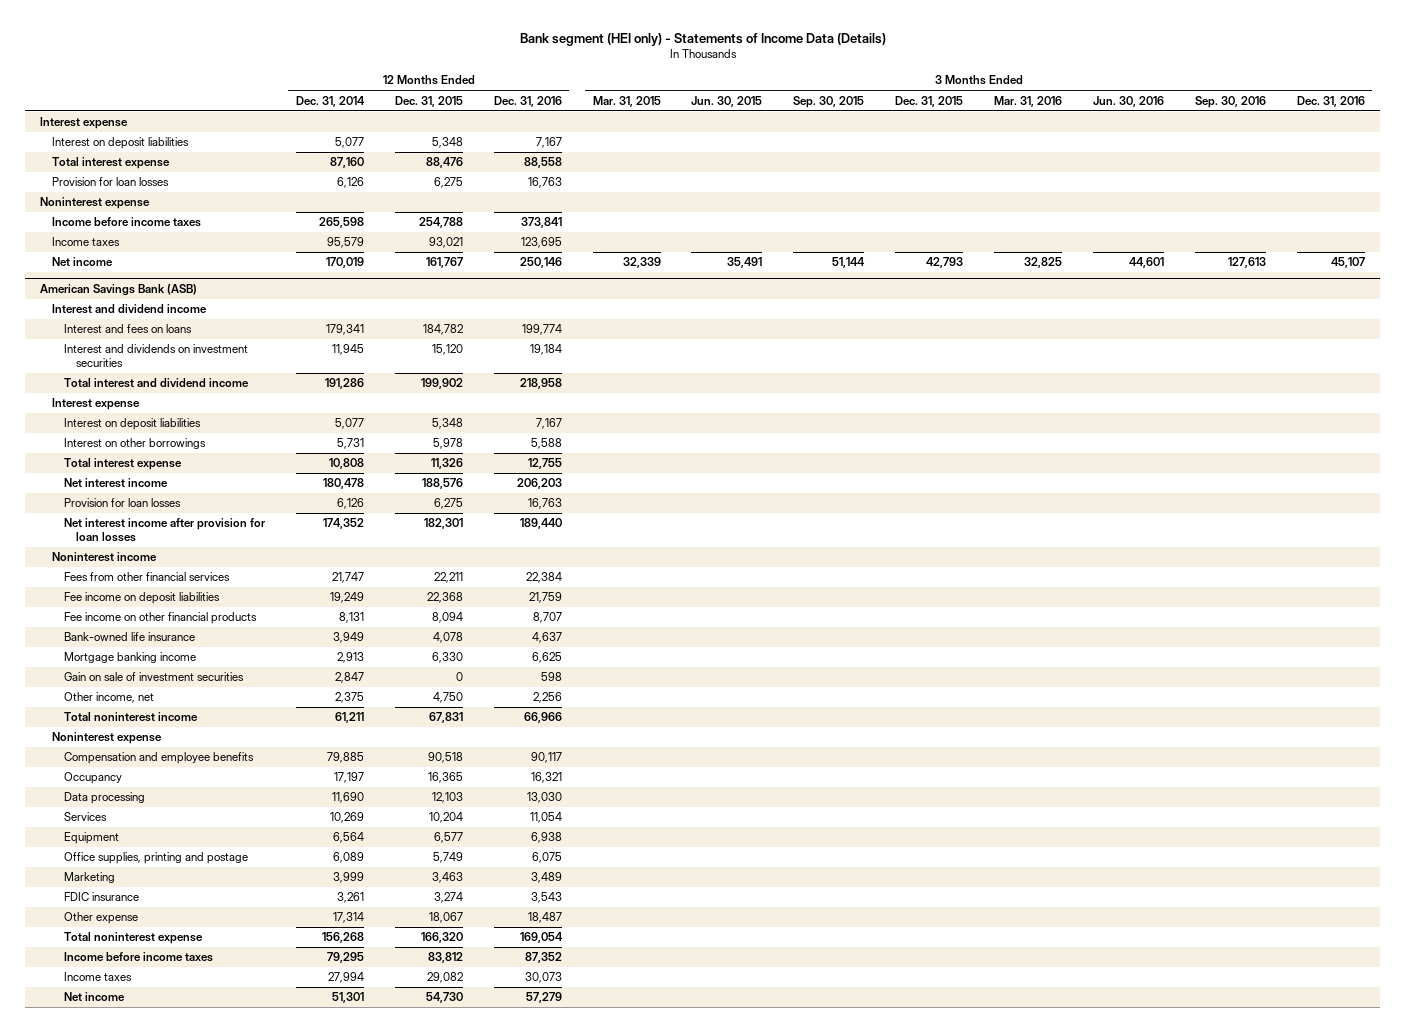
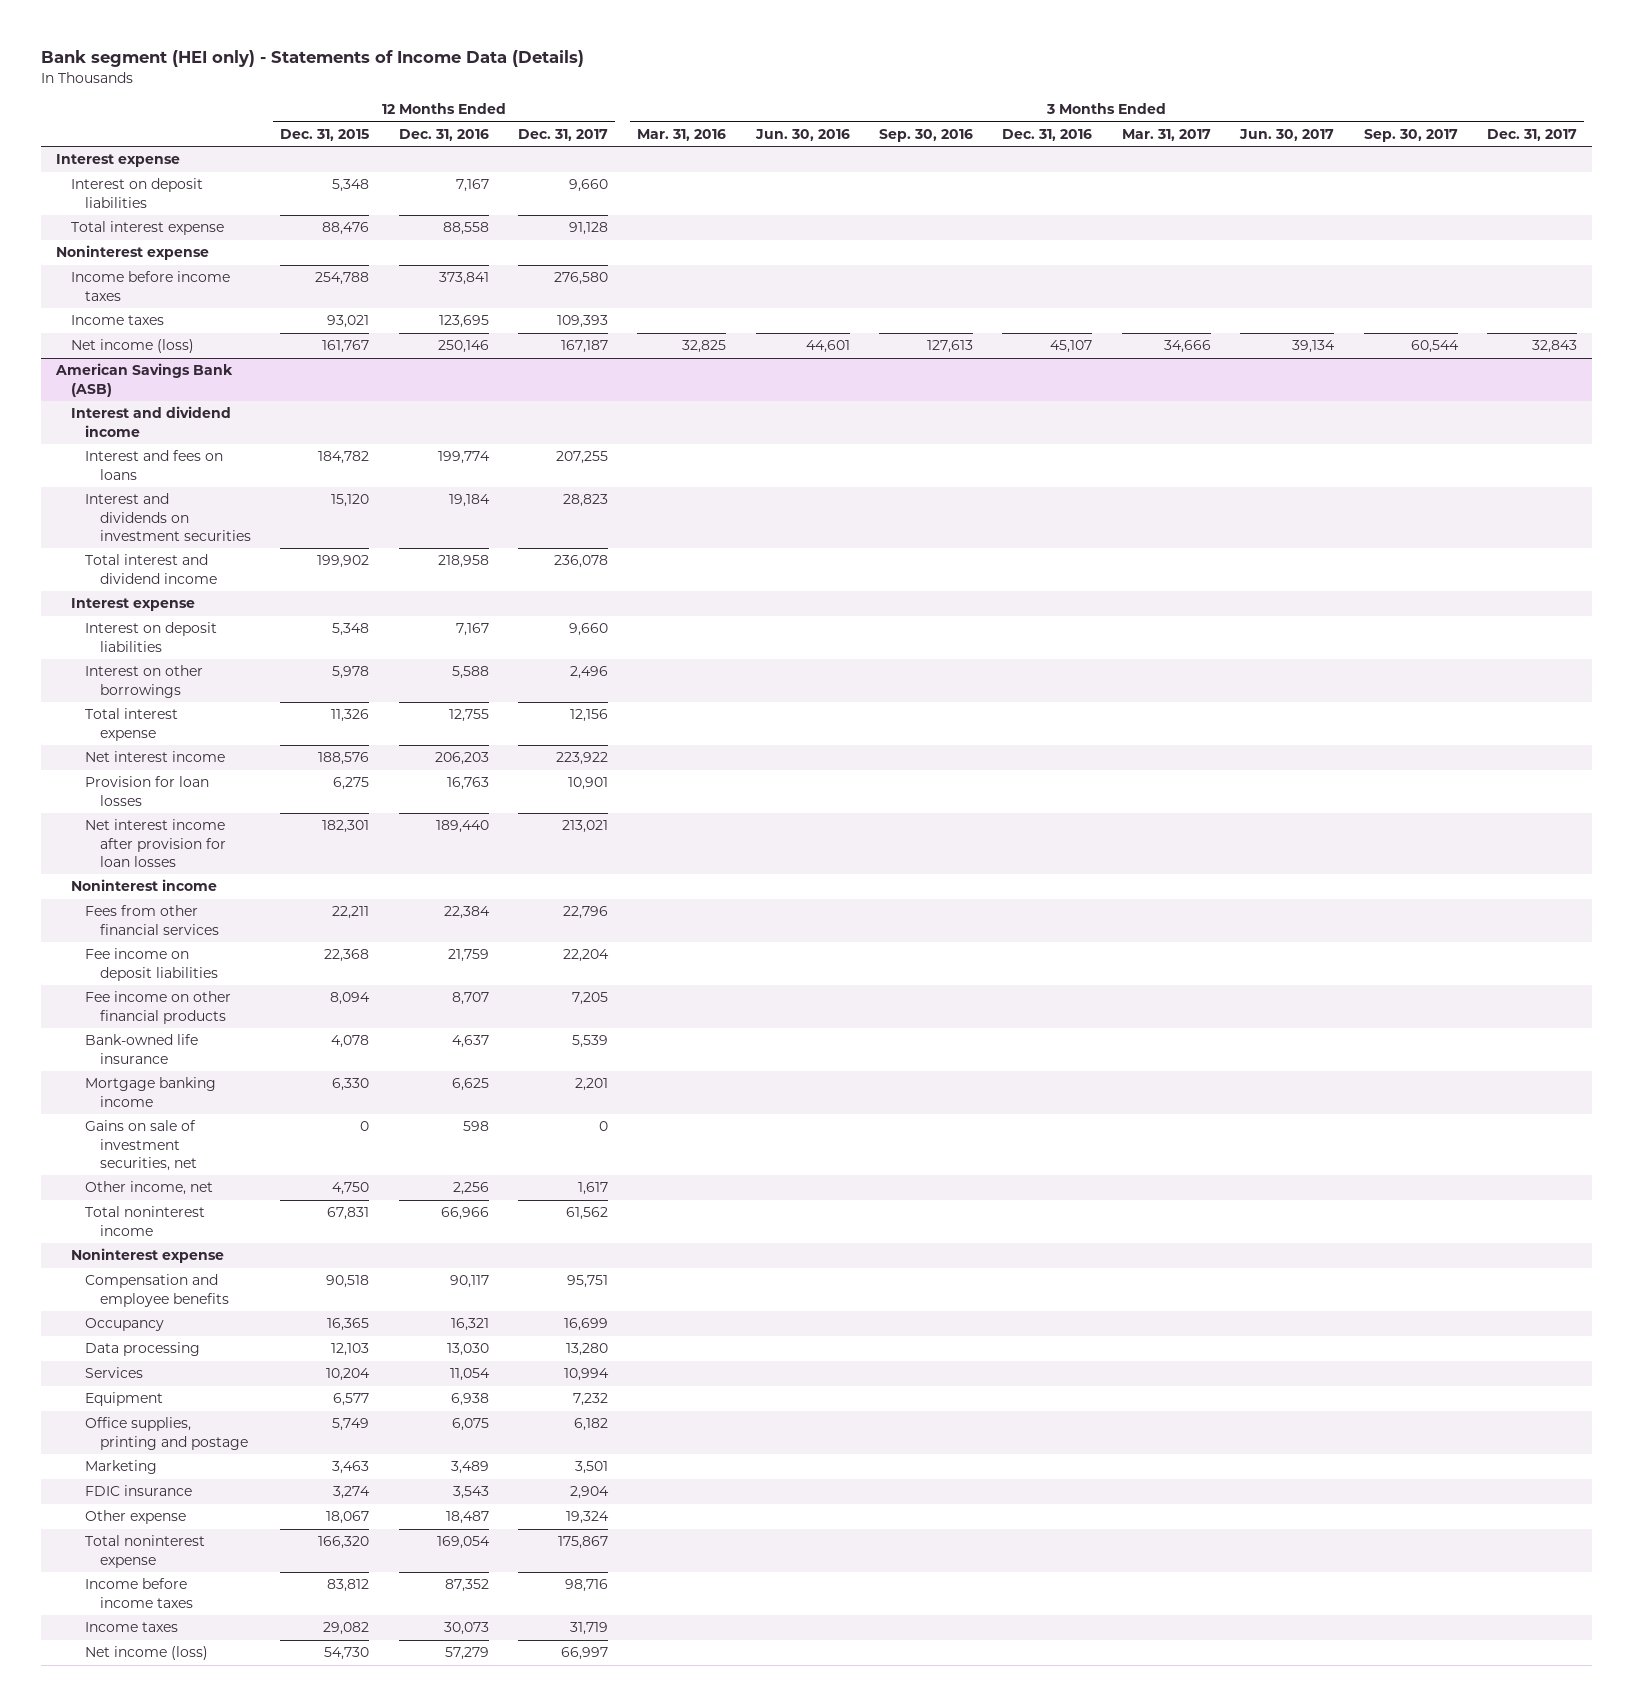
[296,95,366,107] Dec. 31, 2014 -> none
[592,95,661,107] Mar. 31, 2015 -> none
[691,95,763,107] Jun. 30, 2015 -> none
[793,95,865,108] Sep. 30, 2015 -> none
[895,95,964,107] Dec. 31, 2015 -> none
none -> [517,128,608,141] Dec. 31, 2017
none -> [1121,128,1211,141] Mar. 31, 2017
none -> [1239,128,1335,141] Jun. 30, 2017
none -> [1363,128,1458,142] Sep. 30, 2017
none -> [1486,128,1577,141] Dec. 31, 2017
[52,177,170,187] Provision for loan losses -> none
[52,257,114,267] Net income -> [70,339,194,354] Net income (loss)
[64,672,245,682] Gain on sale of investment securities -> [85,1120,197,1171] Gains on sale of investment securities, net
[64,992,126,1002] Net income -> [85,1646,209,1661] Net income (loss)

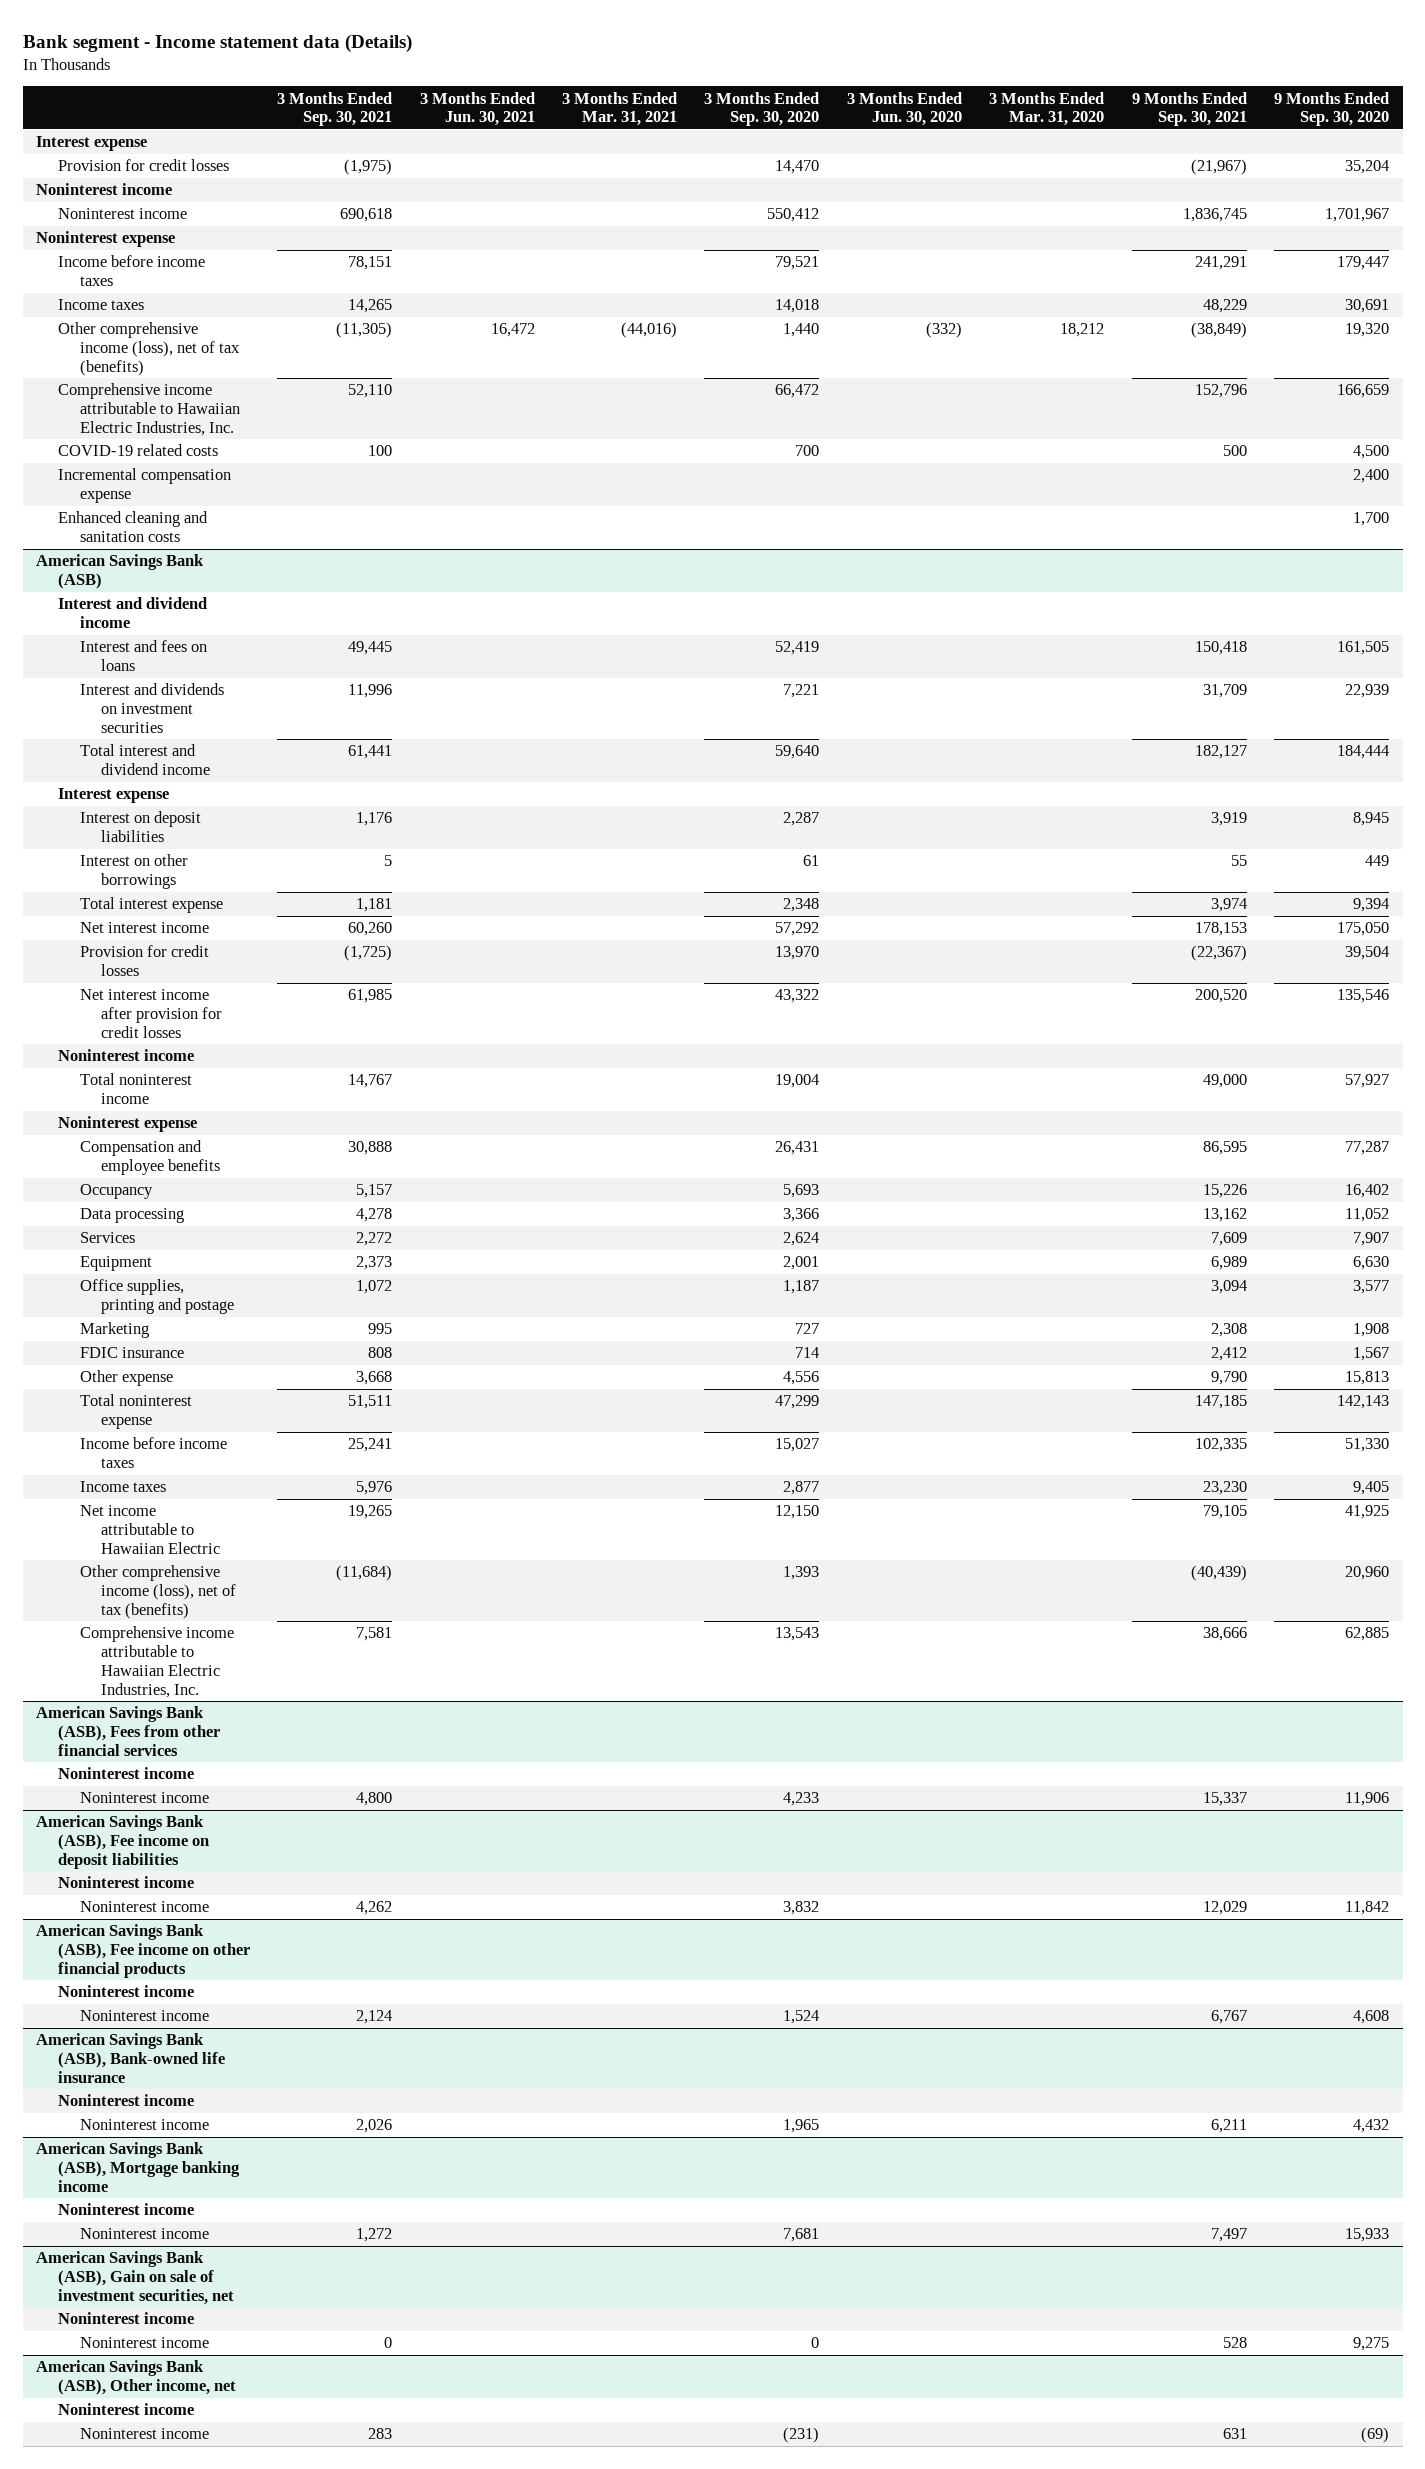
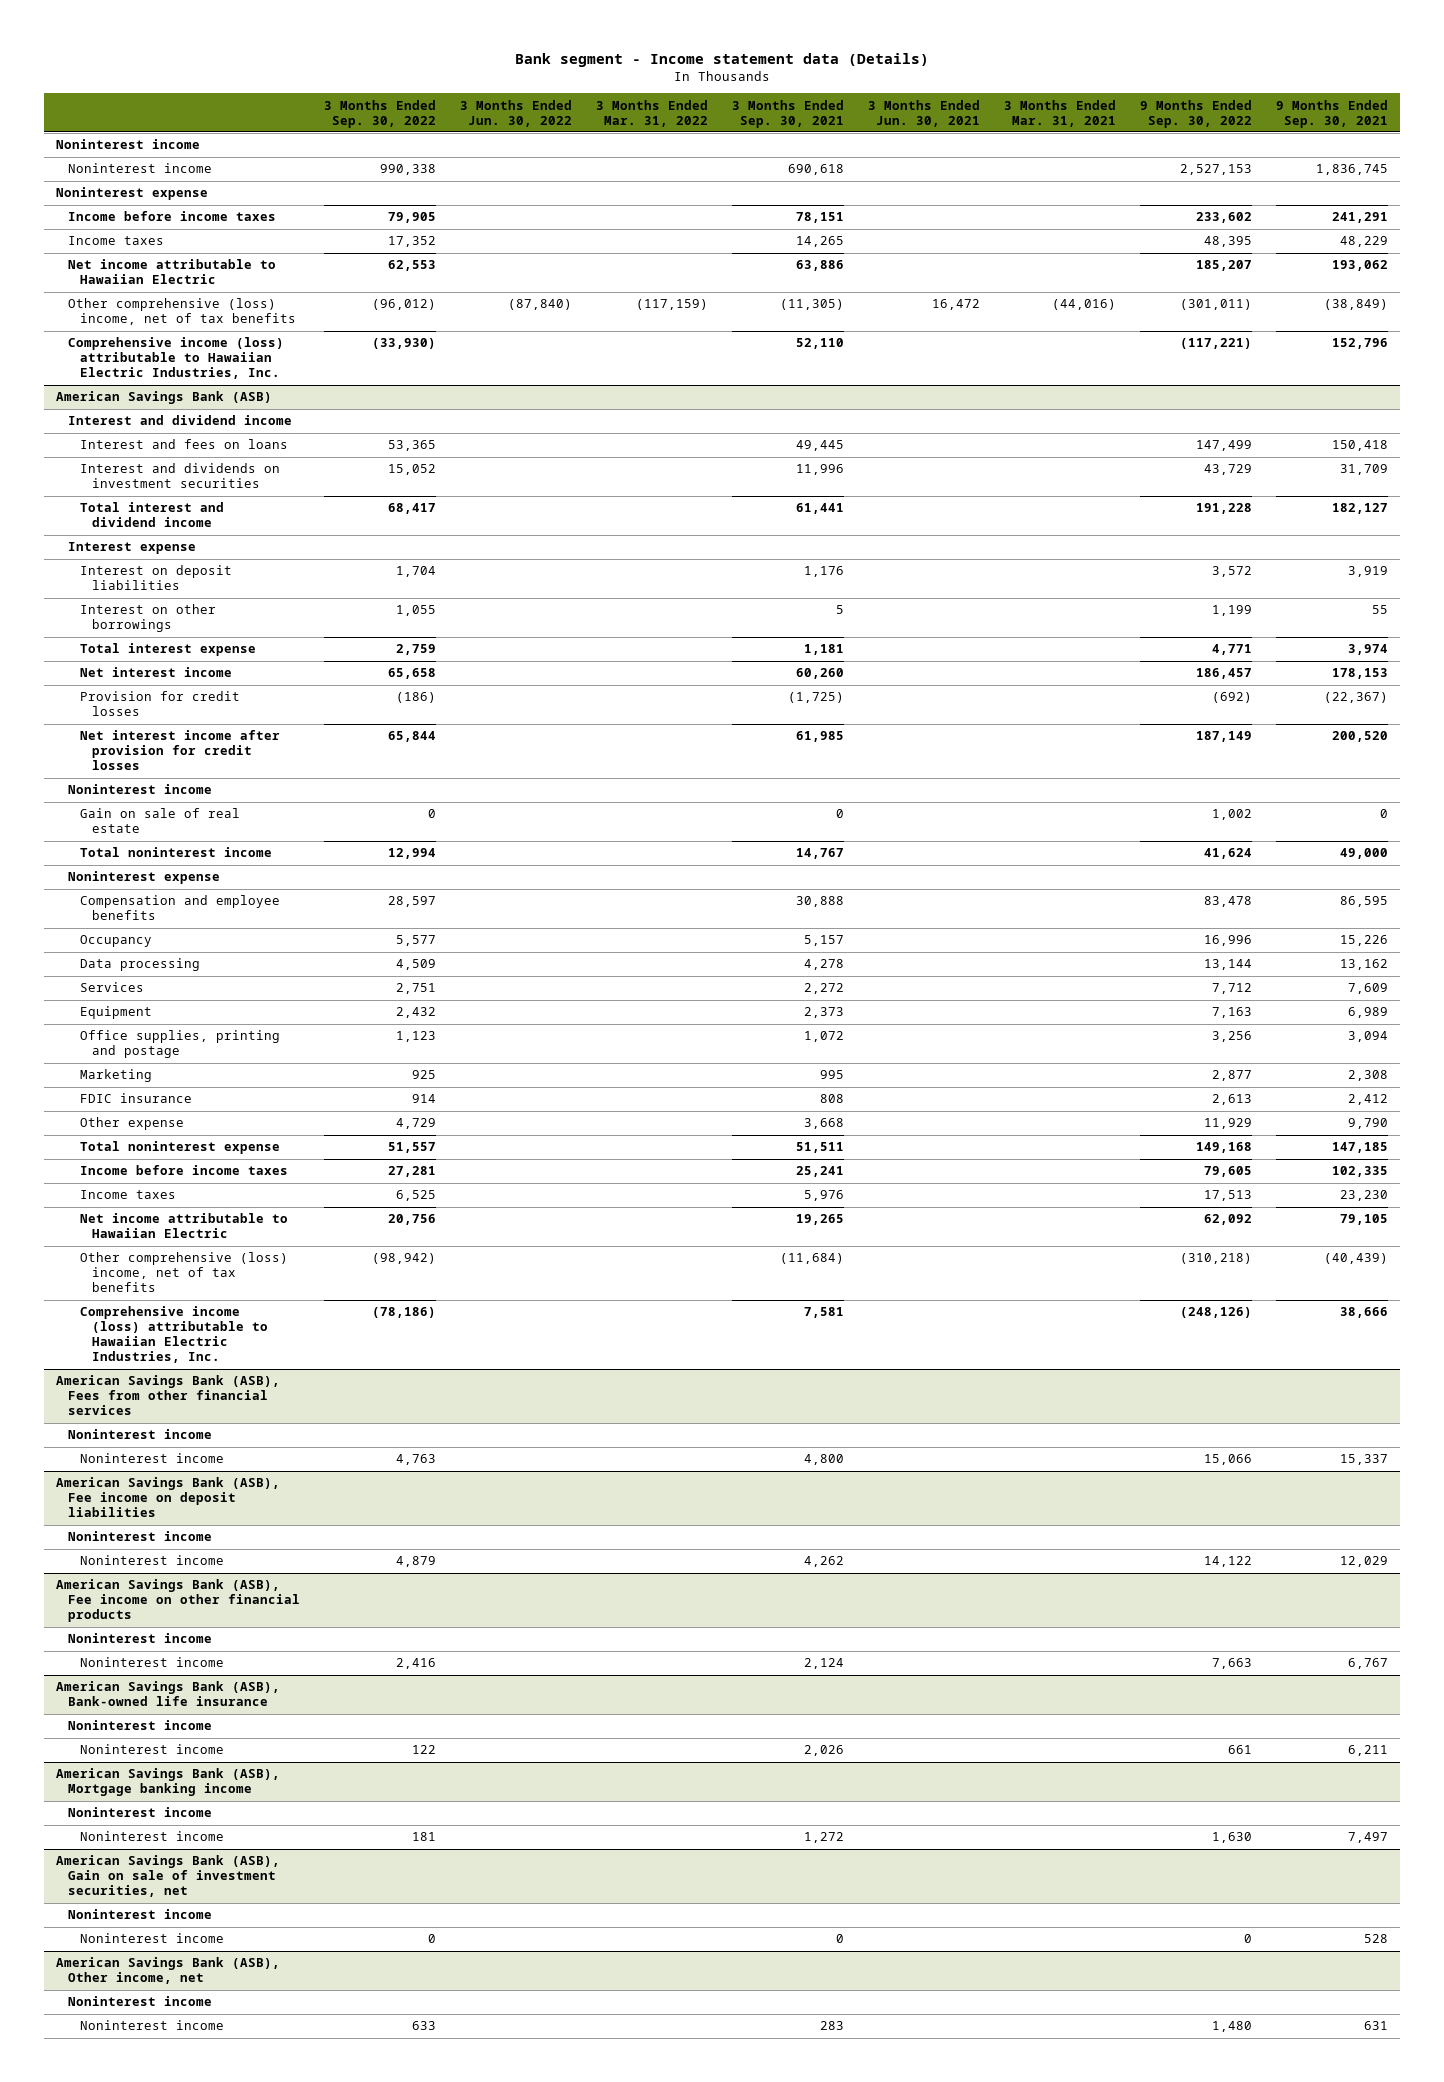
[704,91,820,127] 3 Months Ended Sep. 30, 2020 -> none
[846,91,962,127] 3 Months Ended Jun. 30, 2020 -> none
[989,91,1105,127] 3 Months Ended Mar. 31, 2020 -> none
[1273,91,1389,127] 9 Months Ended Sep. 30, 2020 -> none
none -> [323,99,436,128] 3 Months Ended Sep. 30, 2022
none -> [459,99,572,127] 3 Months Ended Jun. 30, 2022
none -> [595,99,708,127] 3 Months Ended Mar. 31, 2022
none -> [1140,99,1253,128] 9 Months Ended Sep. 30, 2022
[36,136,148,152] Interest expense -> none
[57,159,229,172] Provision for credit losses -> none
[57,444,218,457] COVID-19 related costs -> none
[57,468,231,504] Incremental compensation expense -> none
[57,511,208,543] Enhanced cleaning and sanitation costs -> none
none -> [67,259,276,285] Net income attributable to Hawaiian Electric
[57,322,240,377] Other comprehensive income (loss), net of tax (benefits) -> [67,298,296,326] Other comprehensive (loss) income, net of tax benefits
[57,383,240,437] Comprehensive income attributable to Hawaiian Electric Industries, Inc. -> [67,337,284,380] Comprehensive income (loss) attributable to Hawaiian Electric Industries, Inc.
none -> [79,808,240,834] Gain on sale of real estate
[79,1565,237,1620] Other comprehensive income (loss), net of tax (benefits) -> [79,1252,288,1293] Other comprehensive (loss) income, net of tax benefits
[79,1626,234,1698] Comprehensive income attributable to Hawaiian Electric Industries, Inc. -> [79,1306,268,1364] Comprehensive income (loss) attributable to Hawaiian Electric Industries, Inc.

